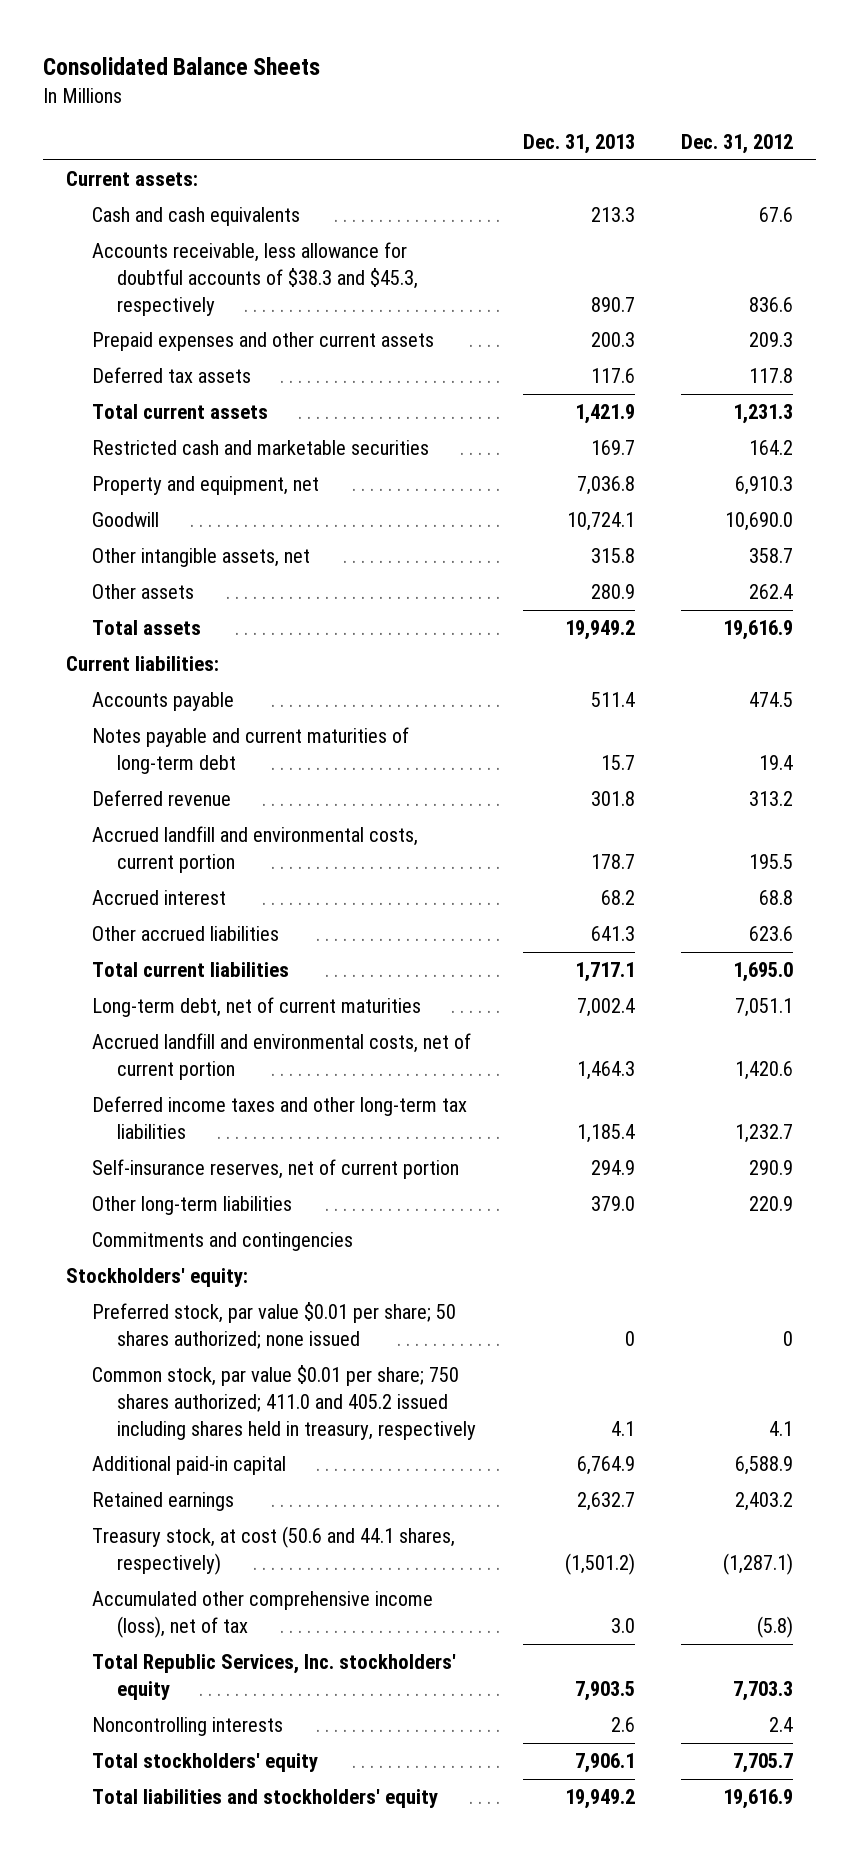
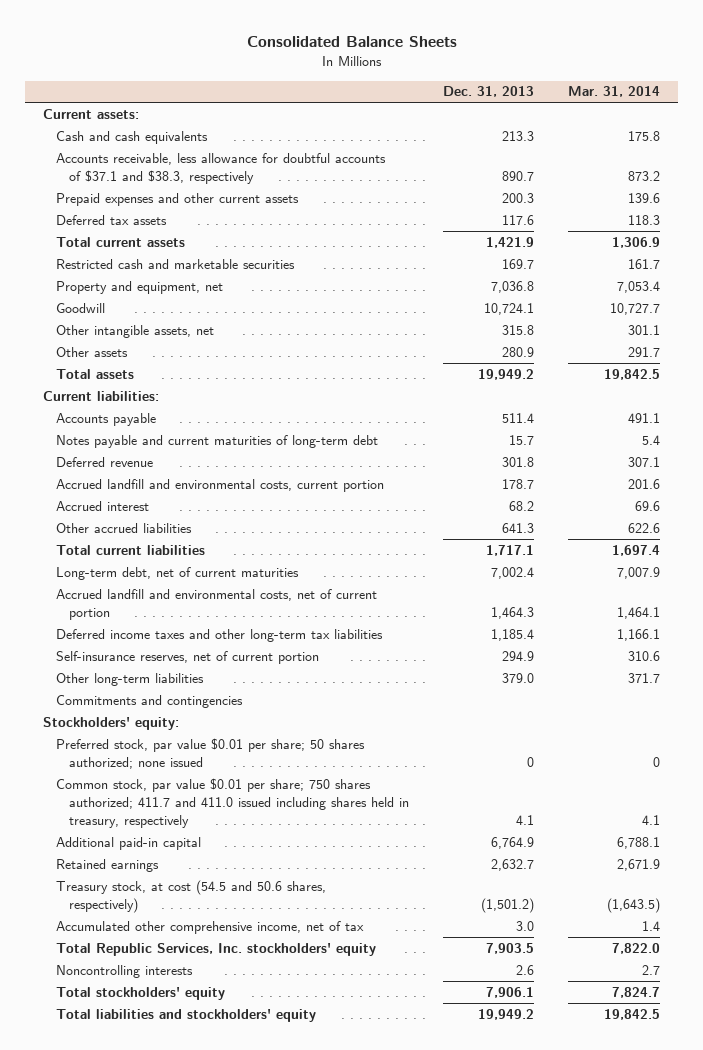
[680,133,793,154] Dec. 31, 2012 -> none
none -> [568,86,661,98] Mar. 31, 2014
[91,242,419,316] Accounts receivable, less allowance for doubtful accounts of $38.3 and $45.3, respectively -> [55,152,386,185] Accounts receivable, less allowance for doubtful accounts of $37.1 and $38.3, respectively
[91,1365,477,1440] Common stock, par value $0.01 per share; 750 shares authorized; 411.0 and 405.2 issued including shares held in treasury, respectively -> [55,777,409,829] Common stock, par value $0.01 per share; 750 shares authorized; 411.7 and 411.0 issued including shares held in treasury, respectively
[91,1526,455,1576] Treasury stock, at cost (50.6 and 44.1 shares, respectively) -> [55,879,326,914] Treasury stock, at cost (54.5 and 50.6 shares, respectively)
[91,1591,433,1639] Accumulated other comprehensive income (loss), net of tax -> [55,920,364,934] Accumulated other comprehensive income, net of tax

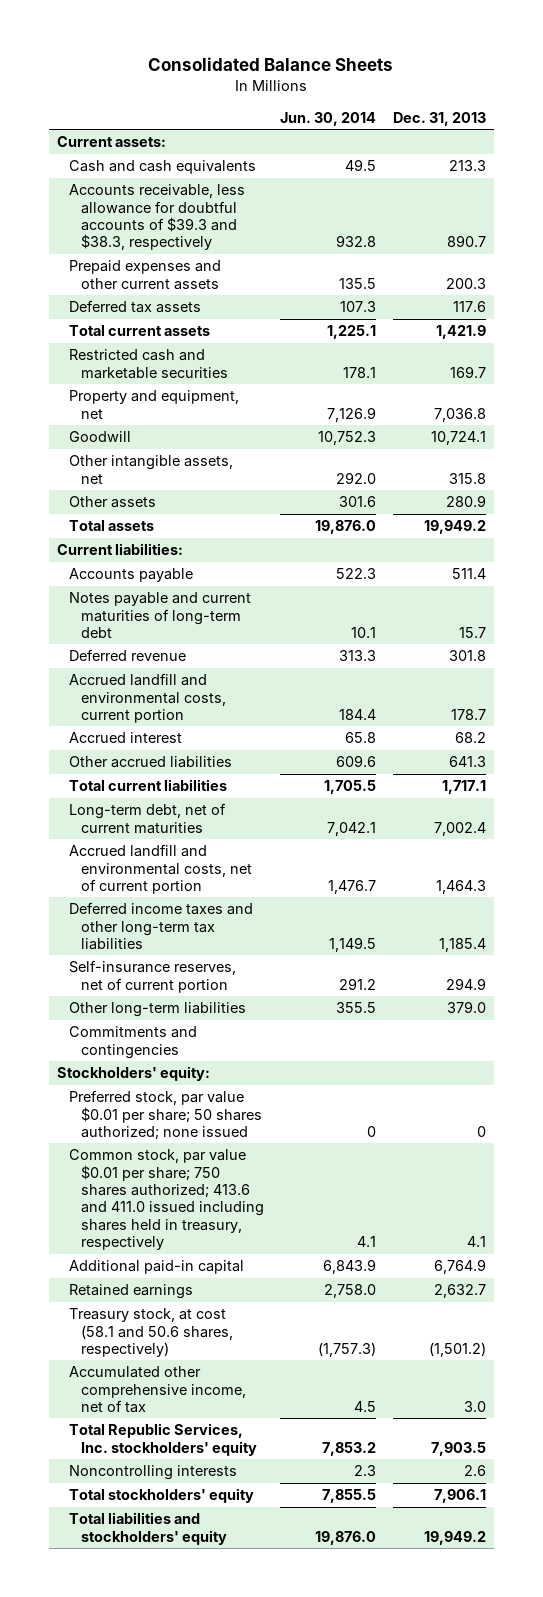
[568,86,661,98] Mar. 31, 2014 -> none
none -> [280,111,377,126] Jun. 30, 2014
[55,152,386,185] Accounts receivable, less allowance for doubtful accounts of $37.1 and $38.3, respectively -> [68,184,245,251] Accounts receivable, less allowance for doubtful accounts of $39.3 and $38.3, respectively
[55,777,409,829] Common stock, par value $0.01 per share; 750 shares authorized; 411.7 and 411.0 issued including shares held in treasury, respectively -> [68,1149,264,1251] Common stock, par value $0.01 per share; 750 shares authorized; 413.6 and 411.0 issued including shares held in treasury, respectively
[55,879,326,914] Treasury stock, at cost (54.5 and 50.6 shares, respectively) -> [68,1308,233,1357] Treasury stock, at cost (58.1 and 50.6 shares, respectively)

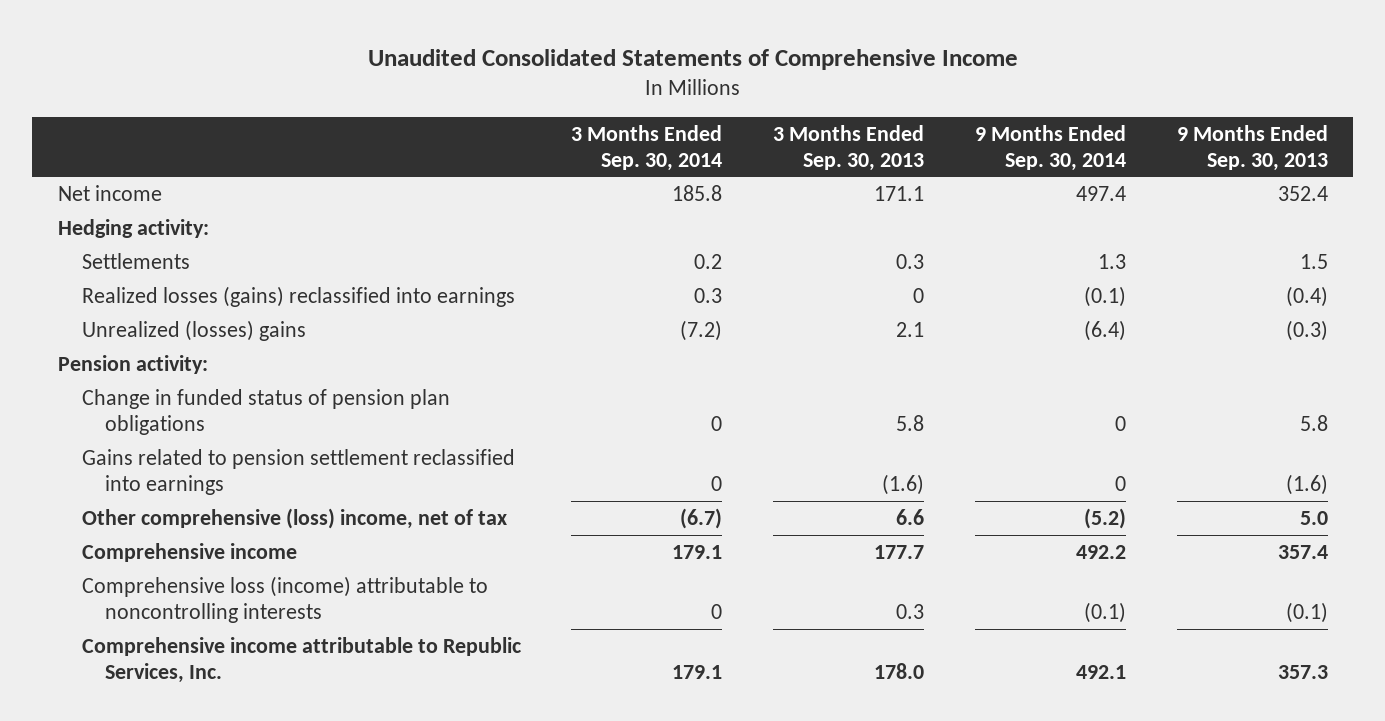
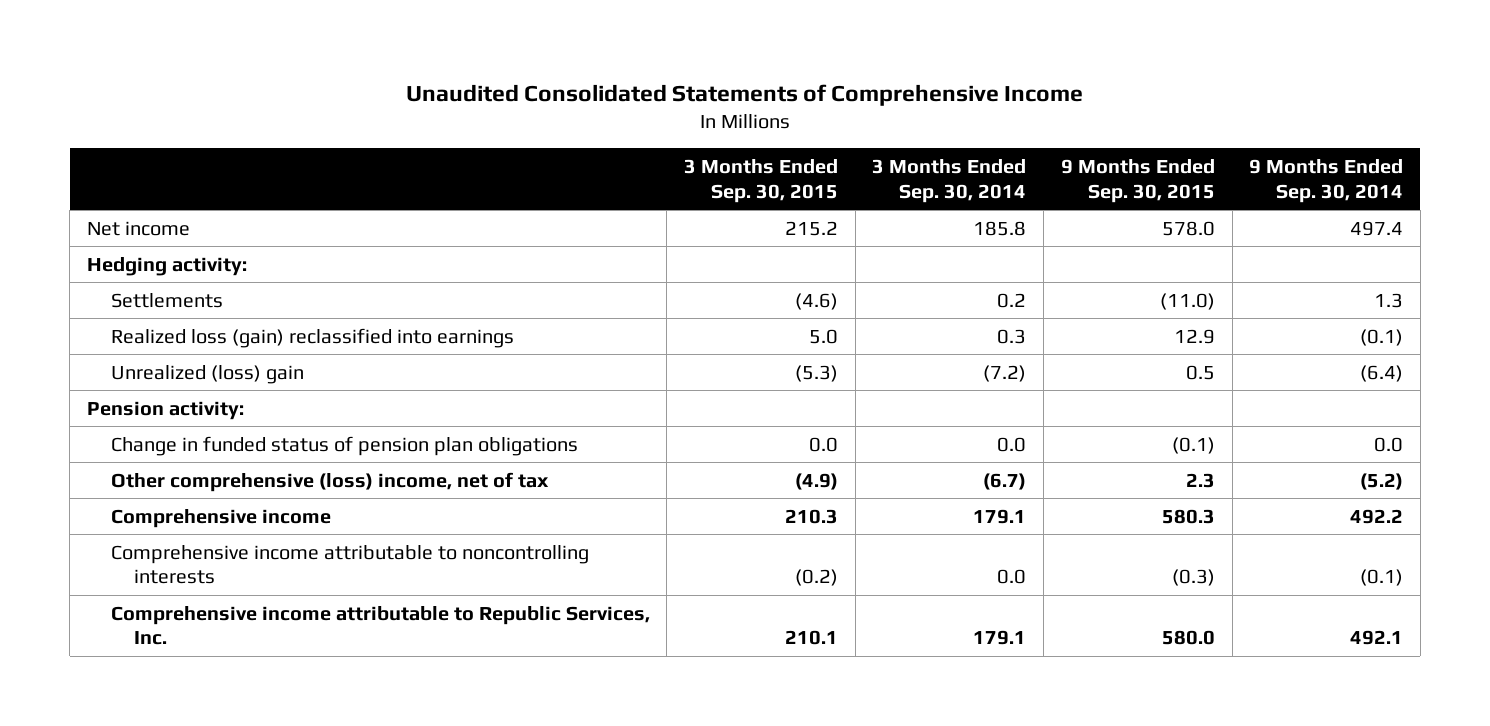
[773,124,925,171] 3 Months Ended Sep. 30, 2013 -> none
[1176,124,1328,171] 9 Months Ended Sep. 30, 2013 -> none
none -> [684,159,839,203] 3 Months Ended Sep. 30, 2015
none -> [1060,159,1215,203] 9 Months Ended Sep. 30, 2015
[81,286,515,308] Realized losses (gains) reclassified into earnings -> [110,327,514,348] Realized loss (gain) reclassified into earnings
[81,320,306,342] Unrealized (losses) gains -> [110,364,304,384] Unrealized (loss) gain
[81,449,515,495] Gains related to pension settlement reclassified into earnings -> none
[711,415,723,431] 0 -> [997,436,1027,452] 0.0
[1114,415,1126,431] 0 -> [1374,436,1404,452] 0.0
[81,576,488,623] Comprehensive loss (income) attributable to noncontrolling interests -> [110,544,589,585] Comprehensive income attributable to noncontrolling interests
[711,603,723,619] 0 -> [997,569,1027,585] 0.0

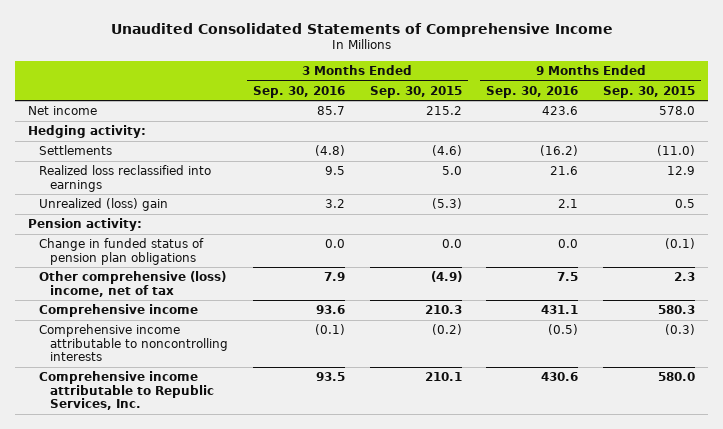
[872,159,1027,203] 3 Months Ended Sep. 30, 2014 -> none
[1249,159,1404,203] 9 Months Ended Sep. 30, 2014 -> none
none -> [252,85,345,98] Sep. 30, 2016
none -> [486,85,579,98] Sep. 30, 2016
[110,327,514,348] Realized loss (gain) reclassified into earnings -> [38,165,211,192] Realized loss reclassified into earnings

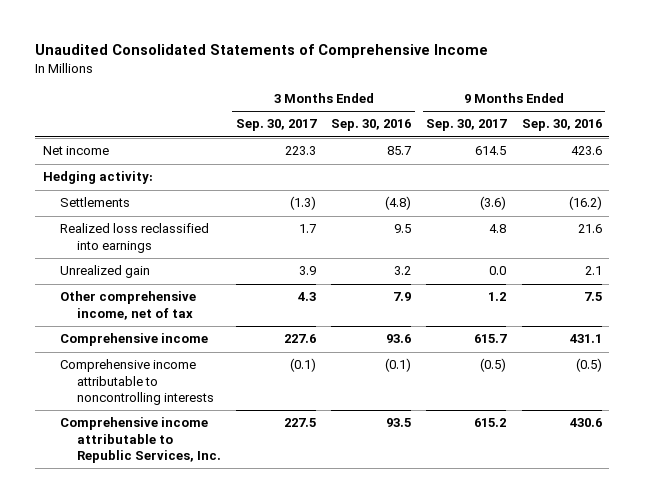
[369,85,462,98] Sep. 30, 2015 -> none
[603,85,696,98] Sep. 30, 2015 -> none
none -> [235,119,317,132] Sep. 30, 2017
none -> [426,119,508,132] Sep. 30, 2017
[27,218,142,232] Pension activity: -> none
[38,238,204,265] Change in funded status of pension plan obligations -> none
[38,198,168,212] Unrealized (loss) gain -> [59,265,150,279] Unrealized gain
[38,271,226,297] Other comprehensive (loss) income, net of tax -> [59,291,196,320] Other comprehensive income, net of tax

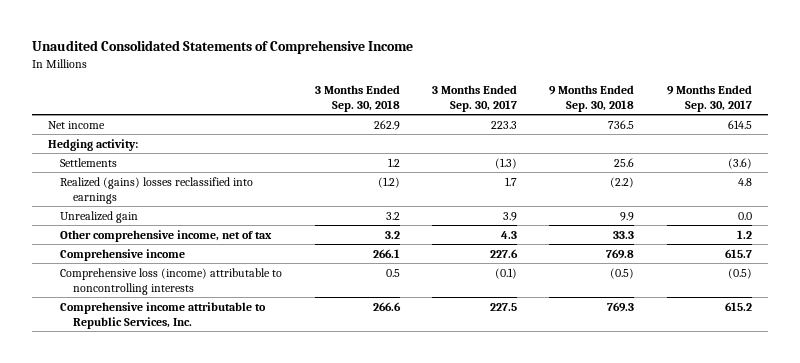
[331,119,412,132] Sep. 30, 2016 -> none
[521,119,602,132] Sep. 30, 2016 -> none
none -> [314,84,400,112] 3 Months Ended Sep. 30, 2018
none -> [549,84,635,112] 9 Months Ended Sep. 30, 2018
[59,223,209,253] Realized loss reclassified into earnings -> [60,176,254,204] Realized (gains) losses reclassified into earnings
[59,359,214,405] Comprehensive income attributable to noncontrolling interests -> [60,267,283,295] Comprehensive loss (income) attributable to noncontrolling interests

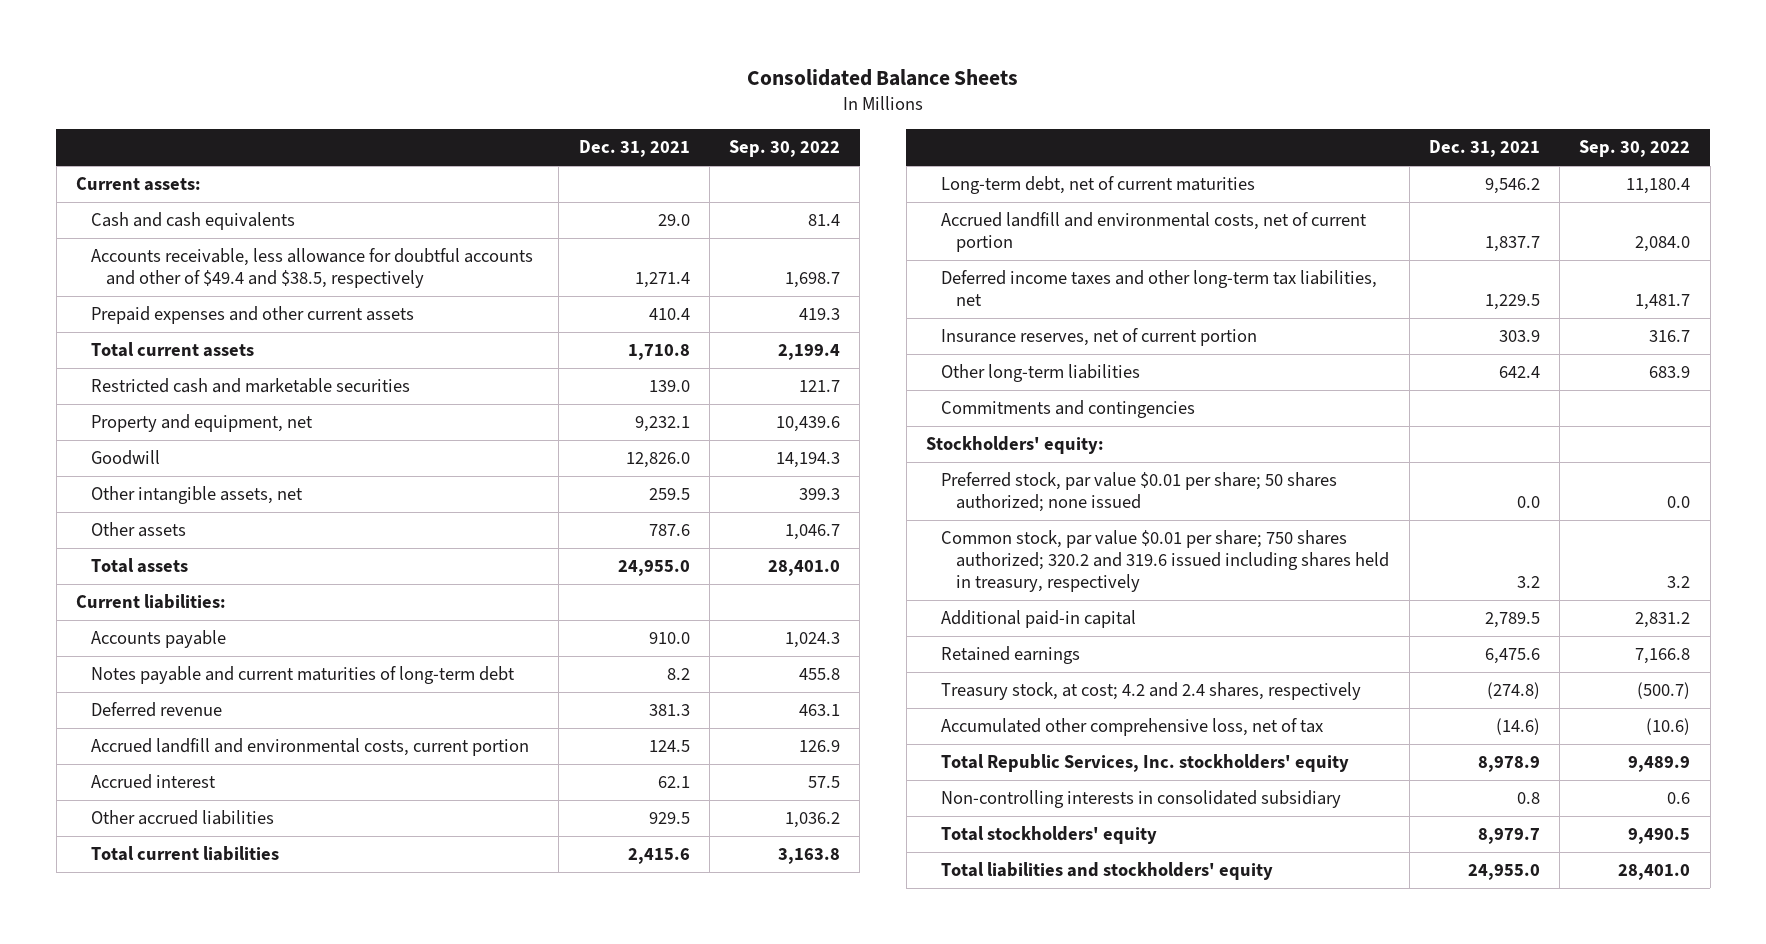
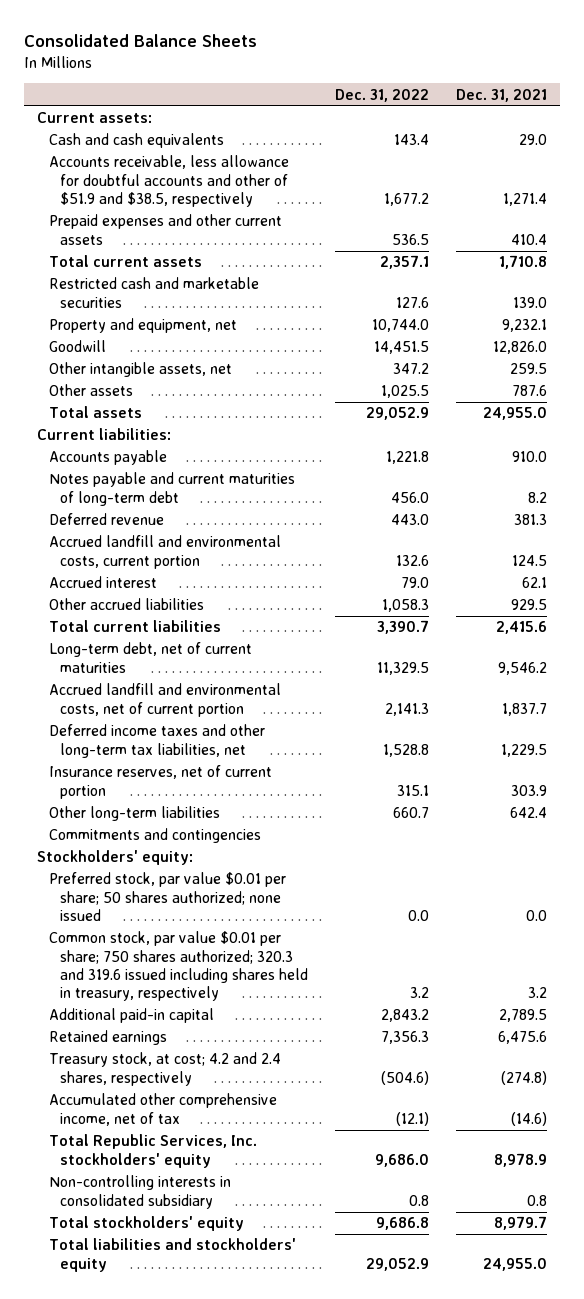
[729,140,841,158] Sep. 30, 2022 -> none
none -> [335,88,430,102] Dec. 31, 2022
[91,248,534,289] Accounts receivable, less allowance for doubtful accounts and other of $49.4 and $38.5, respectively -> [48,155,289,207] Accounts receivable, less allowance for doubtful accounts and other of $51.9 and $38.5, respectively
[941,530,1390,592] Common stock, par value $0.01 per share; 750 shares authorized; 320.2 and 319.6 issued including shares held in treasury, respectively -> [48,931,309,1002] Common stock, par value $0.01 per share; 750 shares authorized; 320.3 and 319.6 issued including shares held in treasury, respectively
[941,718,1324,737] Accumulated other comprehensive loss, net of tax -> [48,1093,277,1126] Accumulated other comprehensive income, net of tax

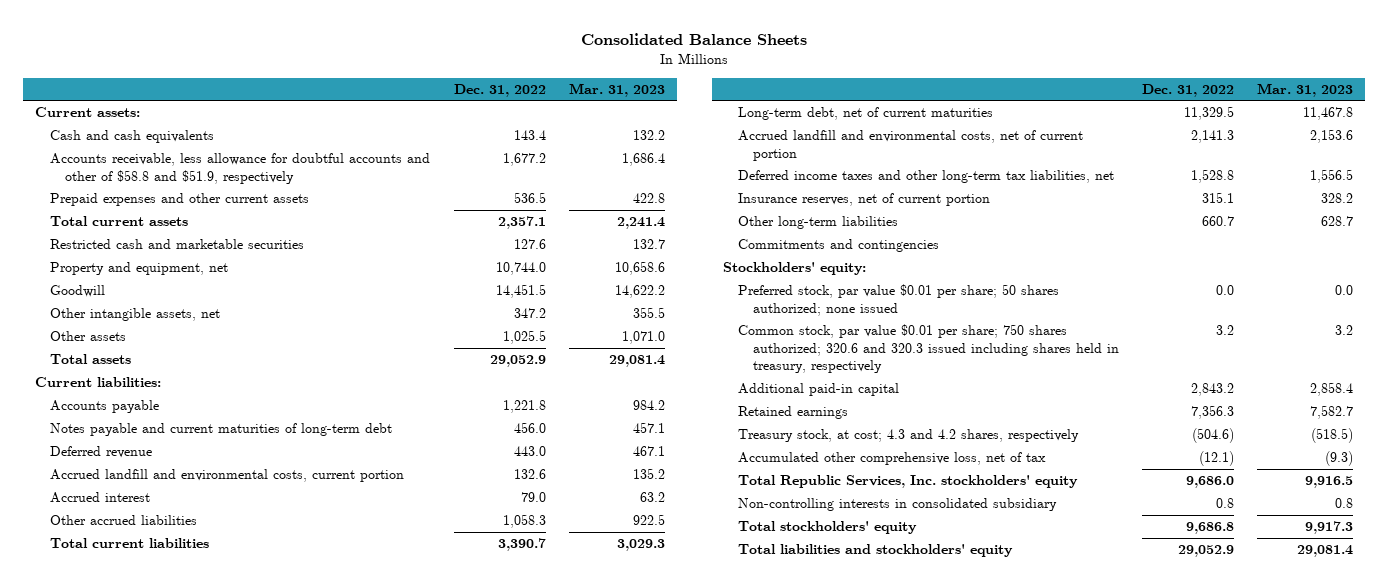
[455,88,547,102] Dec. 31, 2021 -> none
none -> [569,82,666,97] Mar. 31, 2023
[48,155,289,207] Accounts receivable, less allowance for doubtful accounts and other of $51.9 and $38.5, respectively -> [49,153,430,184] Accounts receivable, less allowance for doubtful accounts and other of $58.8 and $51.9, respectively
[48,931,309,1002] Common stock, par value $0.01 per share; 750 shares authorized; 320.3 and 319.6 issued including shares held in treasury, respectively -> [738,324,1120,374] Common stock, par value $0.01 per share; 750 shares authorized; 320.6 and 320.3 issued including shares held in treasury, respectively
[48,1052,281,1086] Treasury stock, at cost; 4.2 and 2.4 shares, respectively -> [738,429,1080,443] Treasury stock, at cost; 4.3 and 4.2 shares, respectively
[48,1093,277,1126] Accumulated other comprehensive income, net of tax -> [738,452,1047,466] Accumulated other comprehensive loss, net of tax

